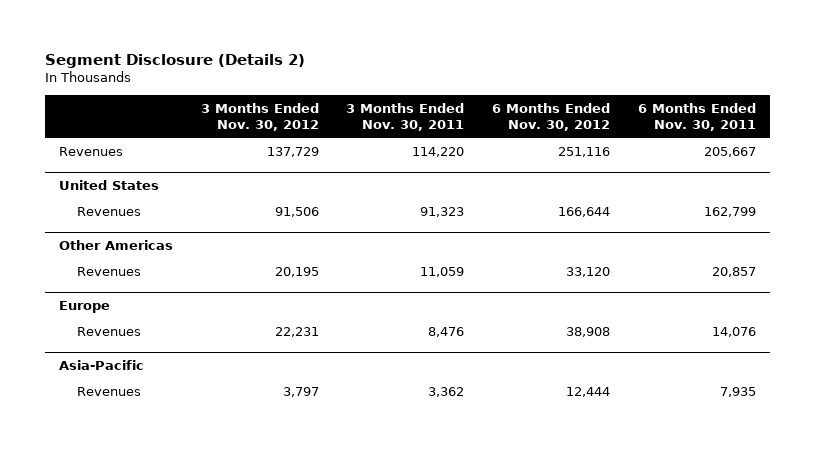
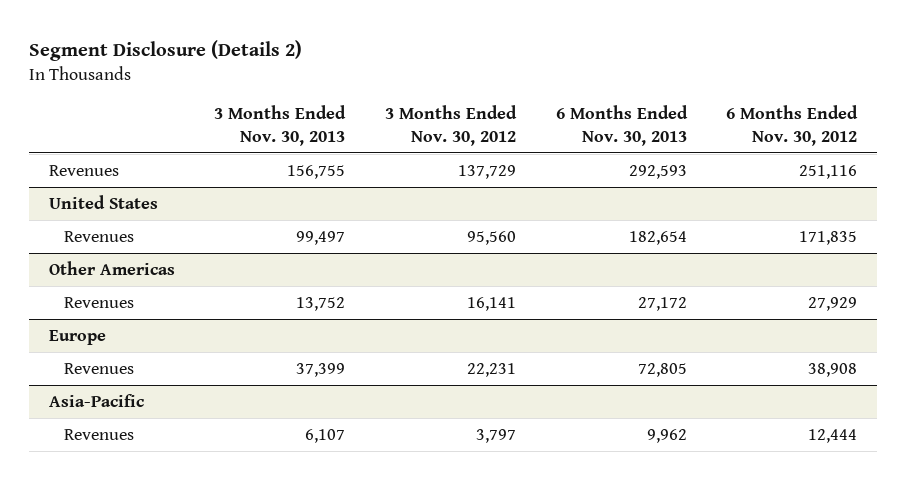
[346,102,465,131] 3 Months Ended Nov. 30, 2011 -> none
[638,102,757,131] 6 Months Ended Nov. 30, 2011 -> none
none -> [214,105,347,146] 3 Months Ended Nov. 30, 2013
none -> [555,105,688,146] 6 Months Ended Nov. 30, 2013
[274,206,319,217] 91,506 -> [467,230,517,245] 95,560
[558,206,611,217] 166,644 -> [799,230,858,245] 171,835
[274,266,319,277] 20,195 -> [467,296,517,311] 16,141
[566,266,611,277] 33,120 -> [808,296,858,311] 27,929

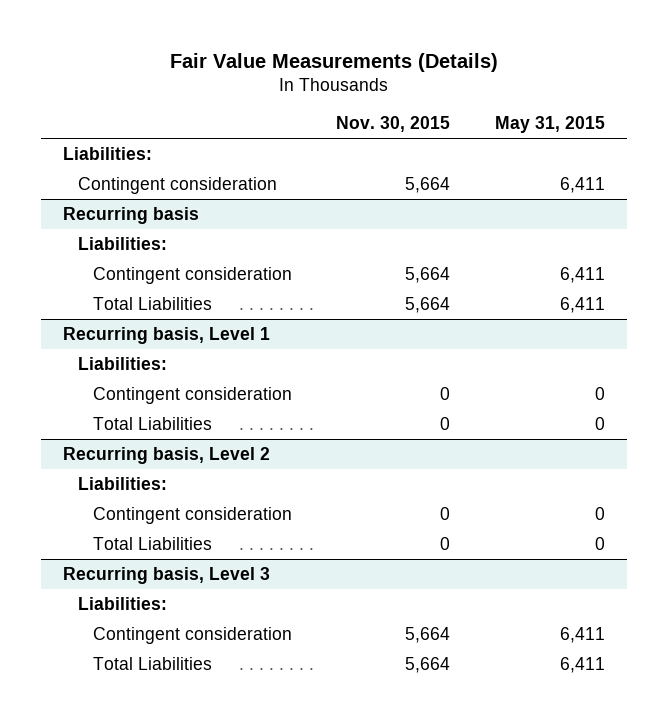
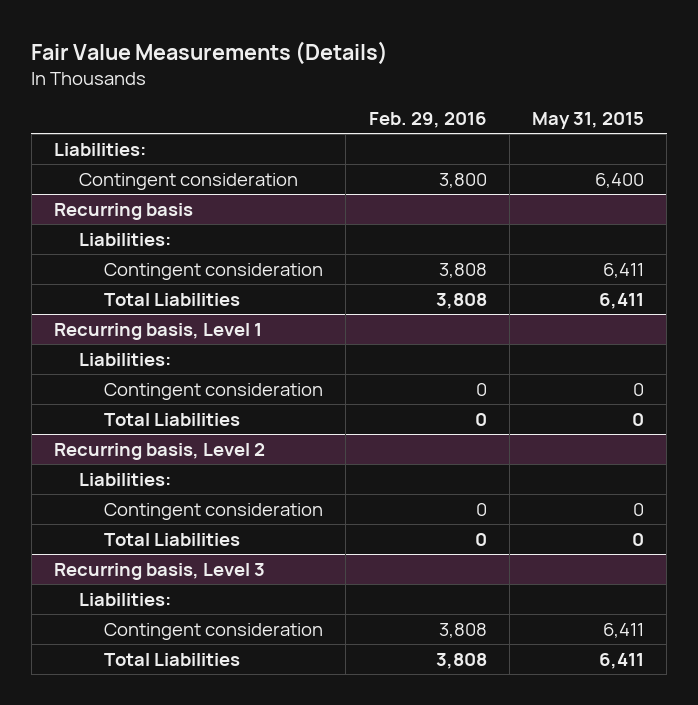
[336,116,451,133] Nov. 30, 2015 -> none
none -> [368,112,487,129] Feb. 29, 2016
[559,176,605,193] 6,411 -> [595,172,645,188] 6,400

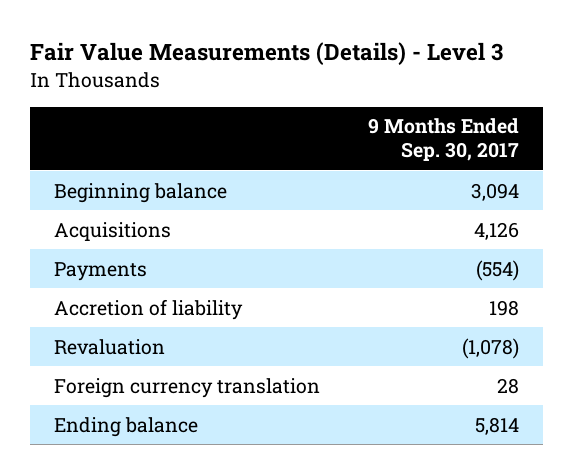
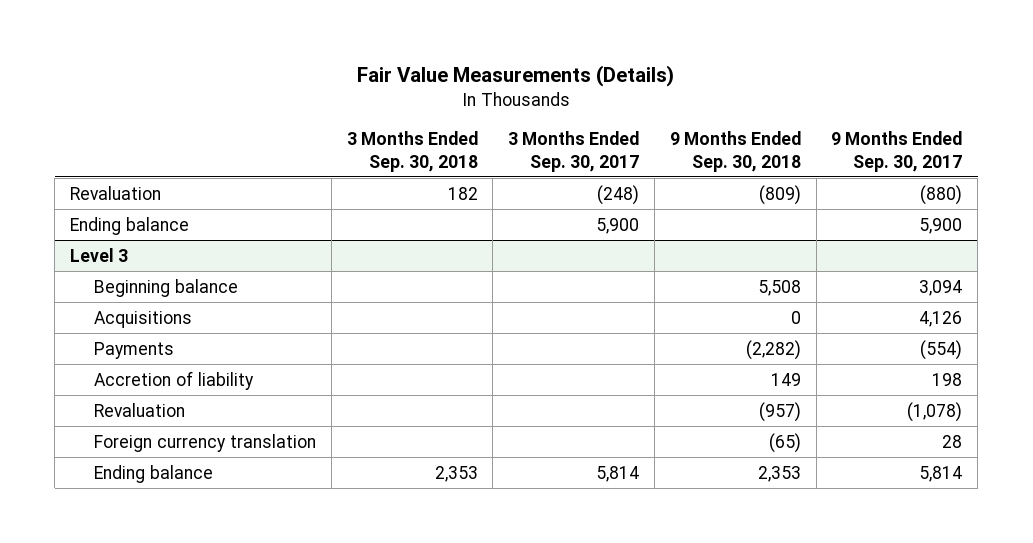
[29,42,503,66] Fair Value Measurements (Details) - Level 3 -> [357,65,675,88] Fair Value Measurements (Details)
none -> [346,131,478,172] 3 Months Ended Sep. 30, 2018
none -> [508,131,640,172] 3 Months Ended Sep. 30, 2017
none -> [669,131,801,172] 9 Months Ended Sep. 30, 2018
none -> [70,185,162,200] Revaluation
none -> [70,216,190,235] Ending balance
none -> [70,247,129,262] Level 3

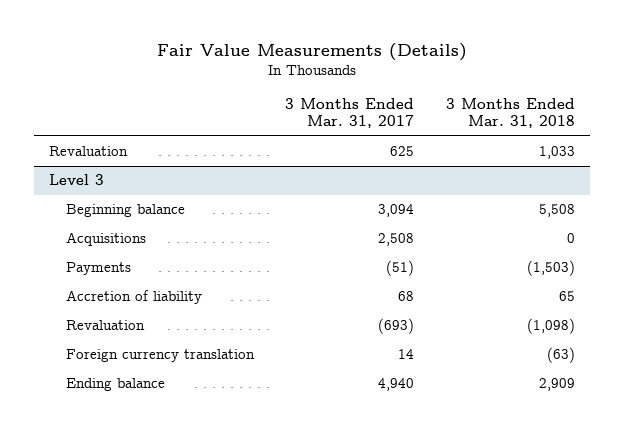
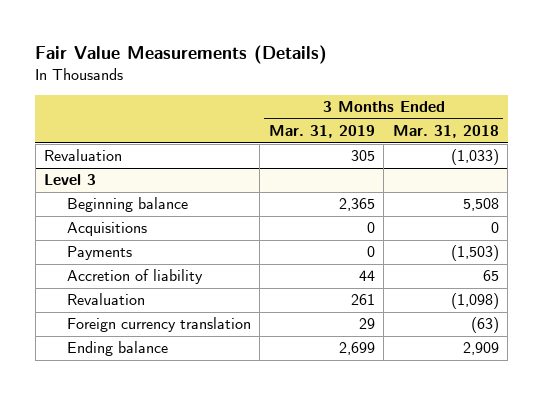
[285,98,415,129] 3 Months Ended Mar. 31, 2017 -> none
none -> [268,125,375,139] Mar. 31, 2019
[538,146,575,160] 1,033 -> [450,149,499,166] (1,033)

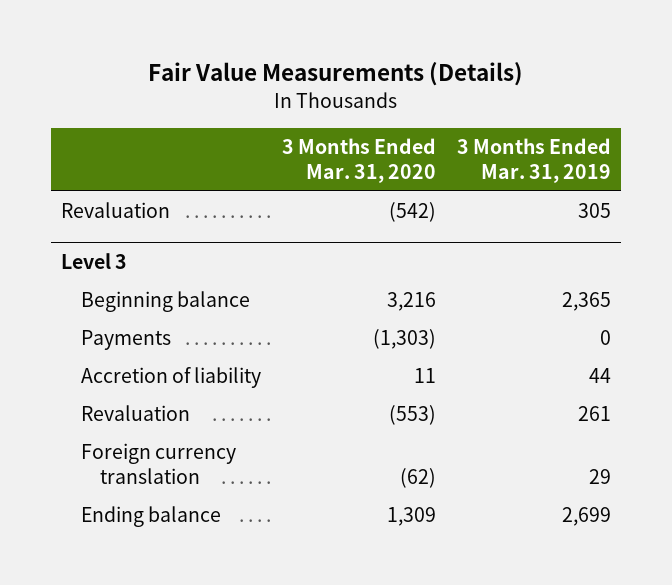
[392,125,499,139] Mar. 31, 2018 -> none
none -> [281,137,436,183] 3 Months Ended Mar. 31, 2020
[66,222,147,237] Acquisitions -> none

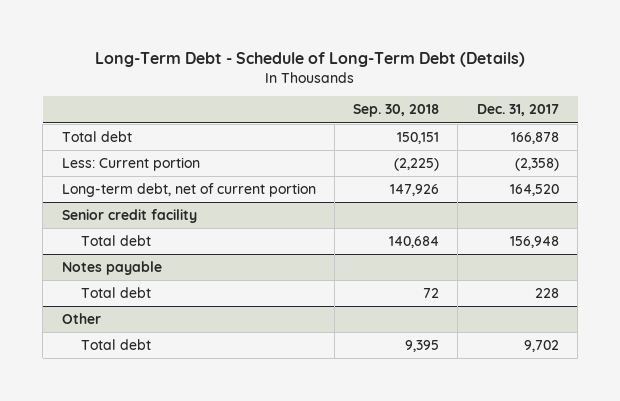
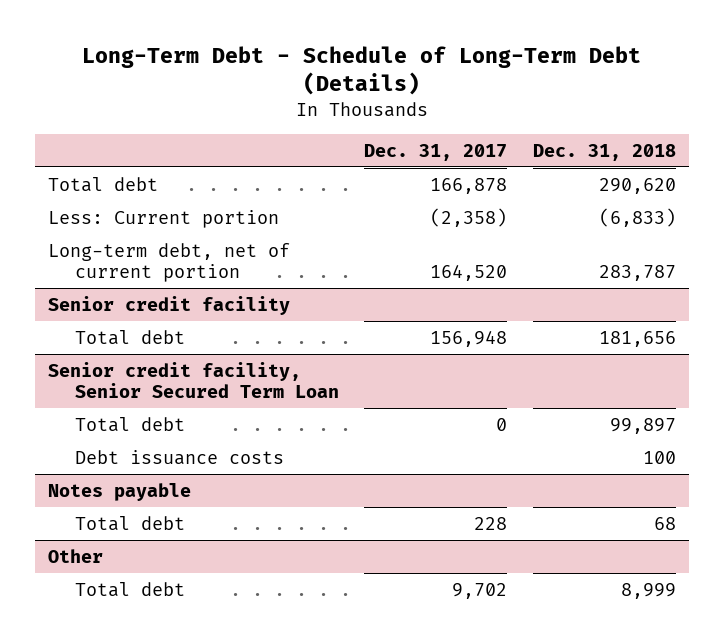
[353,104,440,118] Sep. 30, 2018 -> none
none -> [532,143,676,161] Dec. 31, 2018
none -> [47,361,339,399] Senior credit facility, Senior Secured Term Loan
none -> [74,416,185,432] Total debt
none -> [74,449,284,465] Debt issuance costs

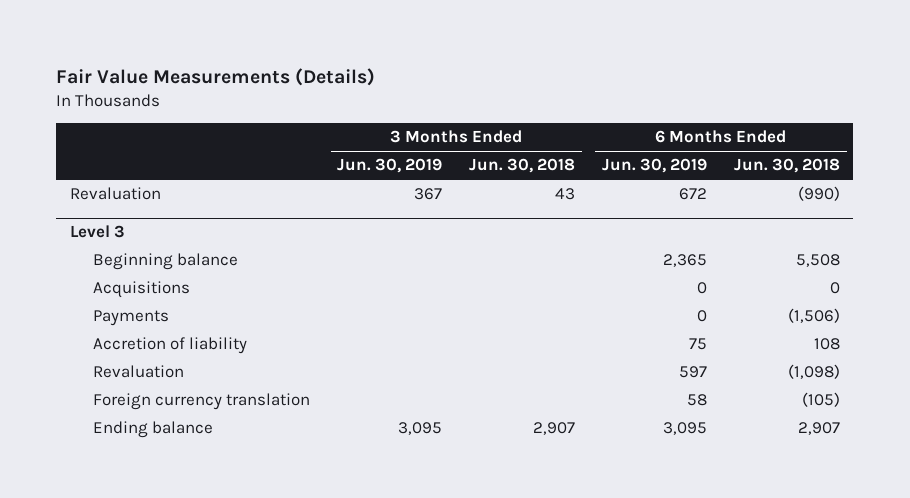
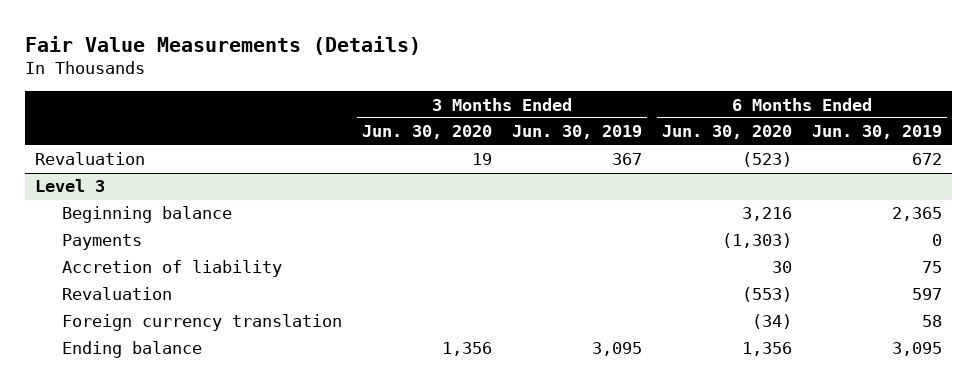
[469,158,576,174] Jun. 30, 2018 -> none
[734,158,841,174] Jun. 30, 2018 -> none
none -> [362,125,493,140] Jun. 30, 2020
none -> [662,125,793,140] Jun. 30, 2020
[93,281,191,299] Acquisitions -> none

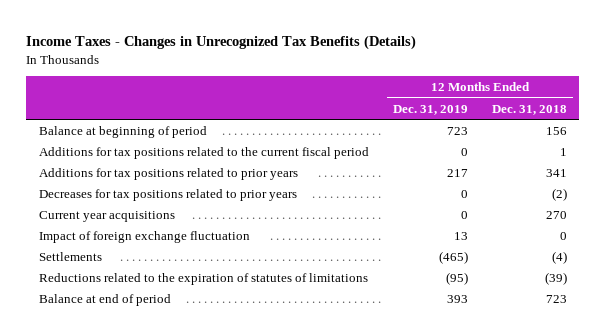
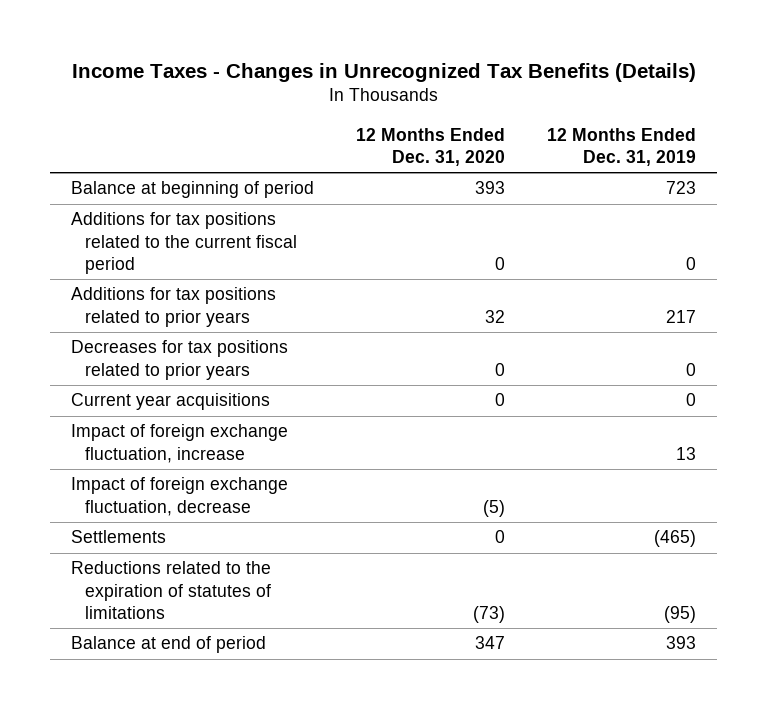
[492,104,568,115] Dec. 31, 2018 -> none
none -> [356,127,506,167] 12 Months Ended Dec. 31, 2020
[38,230,250,243] Impact of foreign exchange fluctuation -> [70,424,288,463] Impact of foreign exchange fluctuation, increase
none -> [70,477,288,516] Impact of foreign exchange fluctuation, decrease

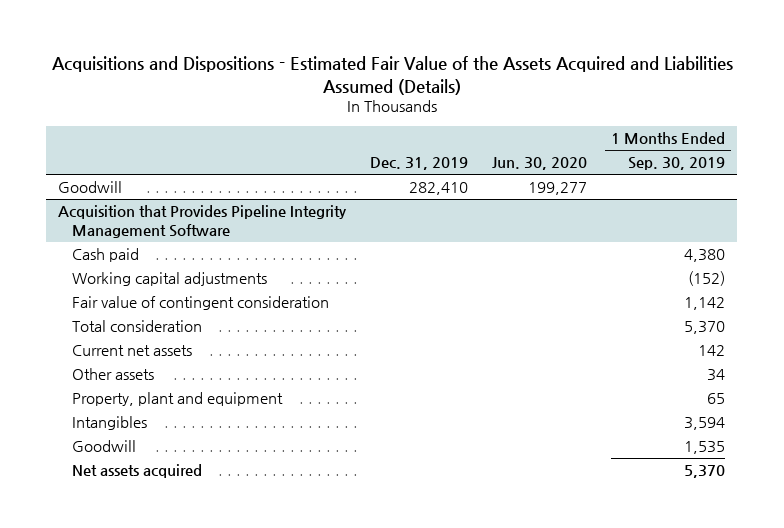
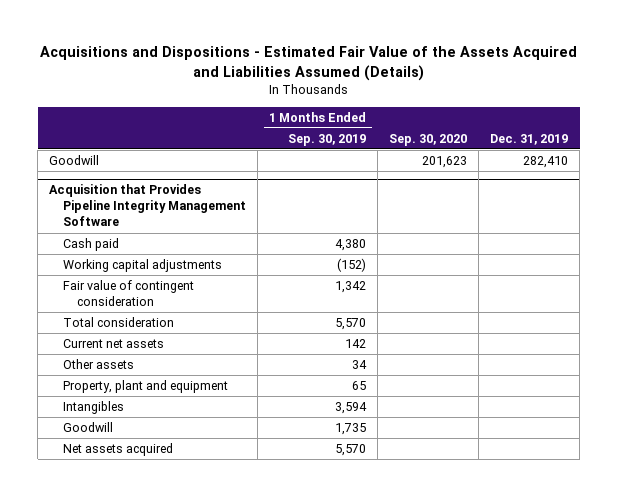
[492,157,588,171] Jun. 30, 2020 -> none
none -> [389,133,468,146] Sep. 30, 2020
[684,297,726,311] 1,142 -> [335,281,367,294] 1,342
[684,321,726,335] 5,370 -> [335,318,367,331] 5,570
[684,441,726,455] 1,535 -> [335,423,367,436] 1,735
[684,465,726,479] 5,370 -> [335,444,367,457] 5,570

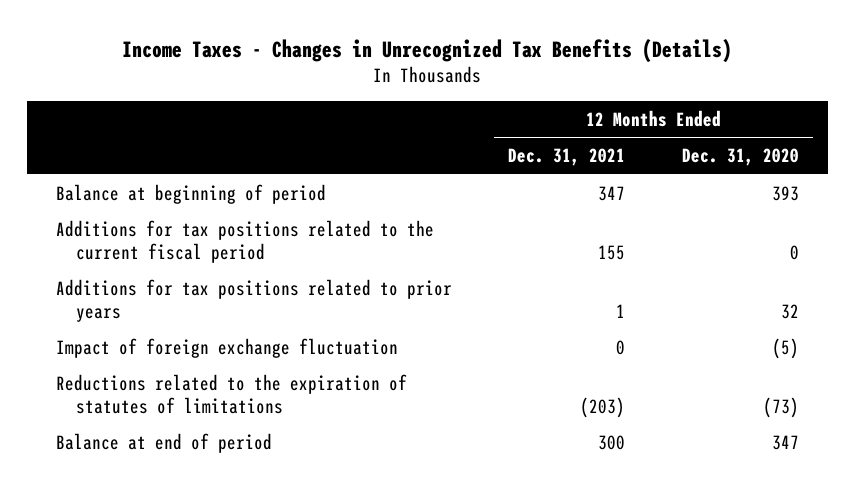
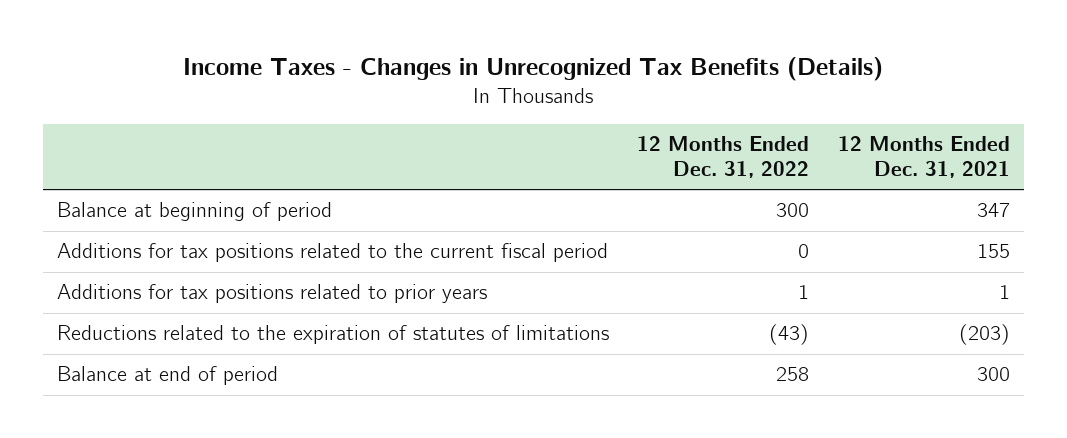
[682,148,800,167] Dec. 31, 2020 -> none
none -> [637,136,810,178] 12 Months Ended Dec. 31, 2022
[55,337,398,358] Impact of foreign exchange fluctuation -> none

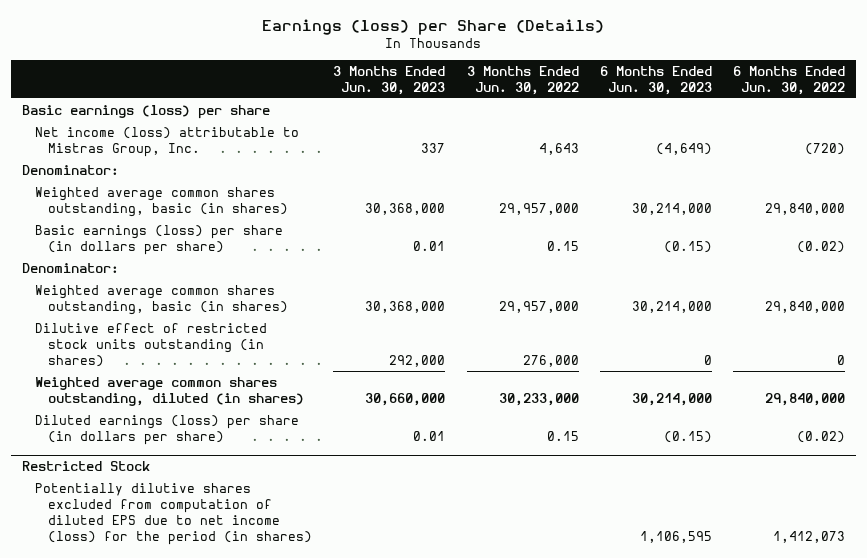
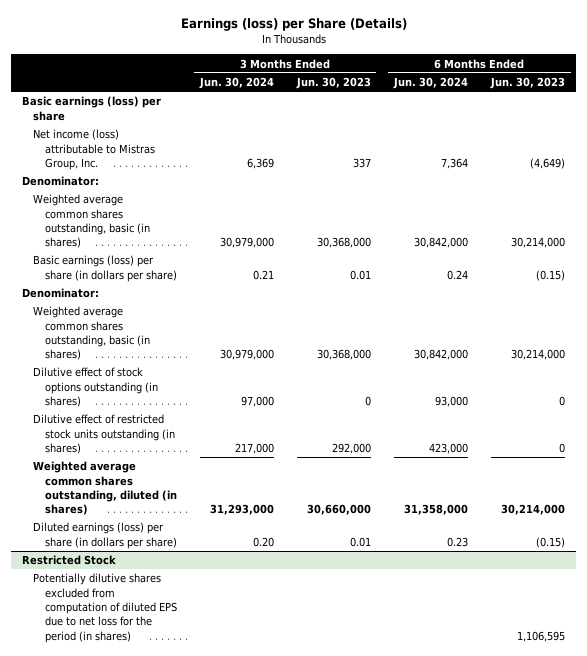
[466,65,579,95] 3 Months Ended Jun. 30, 2022 -> none
[733,65,846,95] 6 Months Ended Jun. 30, 2022 -> none
none -> [198,77,274,90] Jun. 30, 2024
none -> [392,77,468,90] Jun. 30, 2024
none -> [33,367,158,407] Dilutive effect of stock options outstanding (in shares)
[34,482,313,546] Potentially dilutive shares excluded from computation of diluted EPS due to net income (loss) for the period (in shares) -> [33,573,177,643] Potentially dilutive shares excluded from computation of diluted EPS due to net loss for the period (in shares)

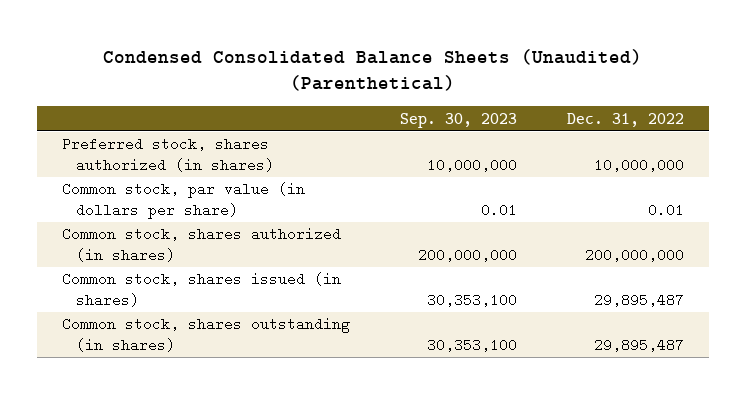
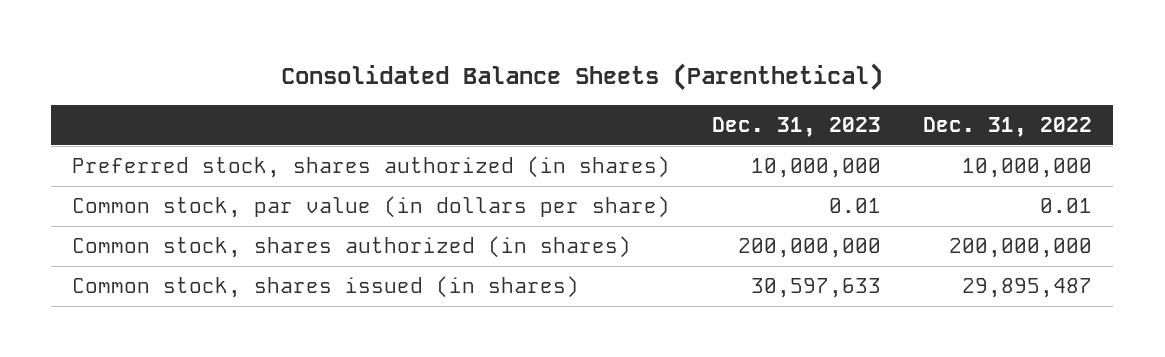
[103,49,643,92] Condensed Consolidated Balance Sheets (Unaudited) (Parenthetical) -> [281,62,884,91] Consolidated Balance Sheets (Parenthetical)
[400,112,518,128] Sep. 30, 2023 -> none
none -> [712,116,882,137] Dec. 31, 2023
[62,317,351,352] Common stock, shares outstanding (in shares) -> none

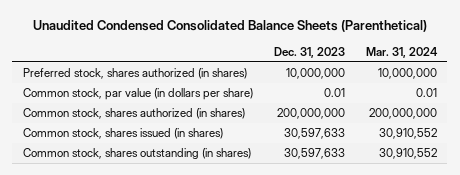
[281,62,884,91] Consolidated Balance Sheets (Parenthetical) -> [32,20,427,33] Unaudited Condensed Consolidated Balance Sheets (Parenthetical)
[923,116,1093,137] Dec. 31, 2022 -> none
none -> [365,46,438,58] Mar. 31, 2024
none -> [22,148,251,160] Common stock, shares outstanding (in shares)

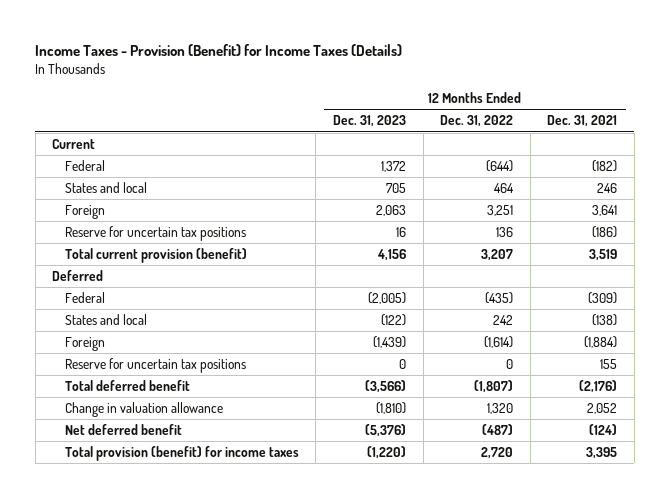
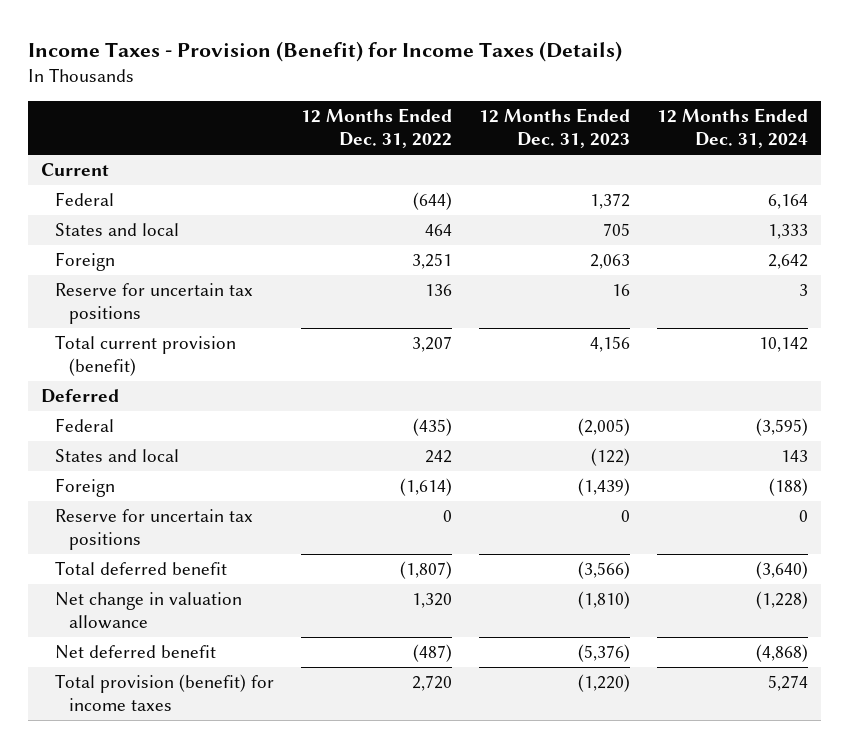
[547,115,618,128] Dec. 31, 2021 -> none
none -> [656,108,808,149] 12 Months Ended Dec. 31, 2024
[64,401,223,417] Change in valuation allowance -> [55,592,243,629] Net change in valuation allowance

